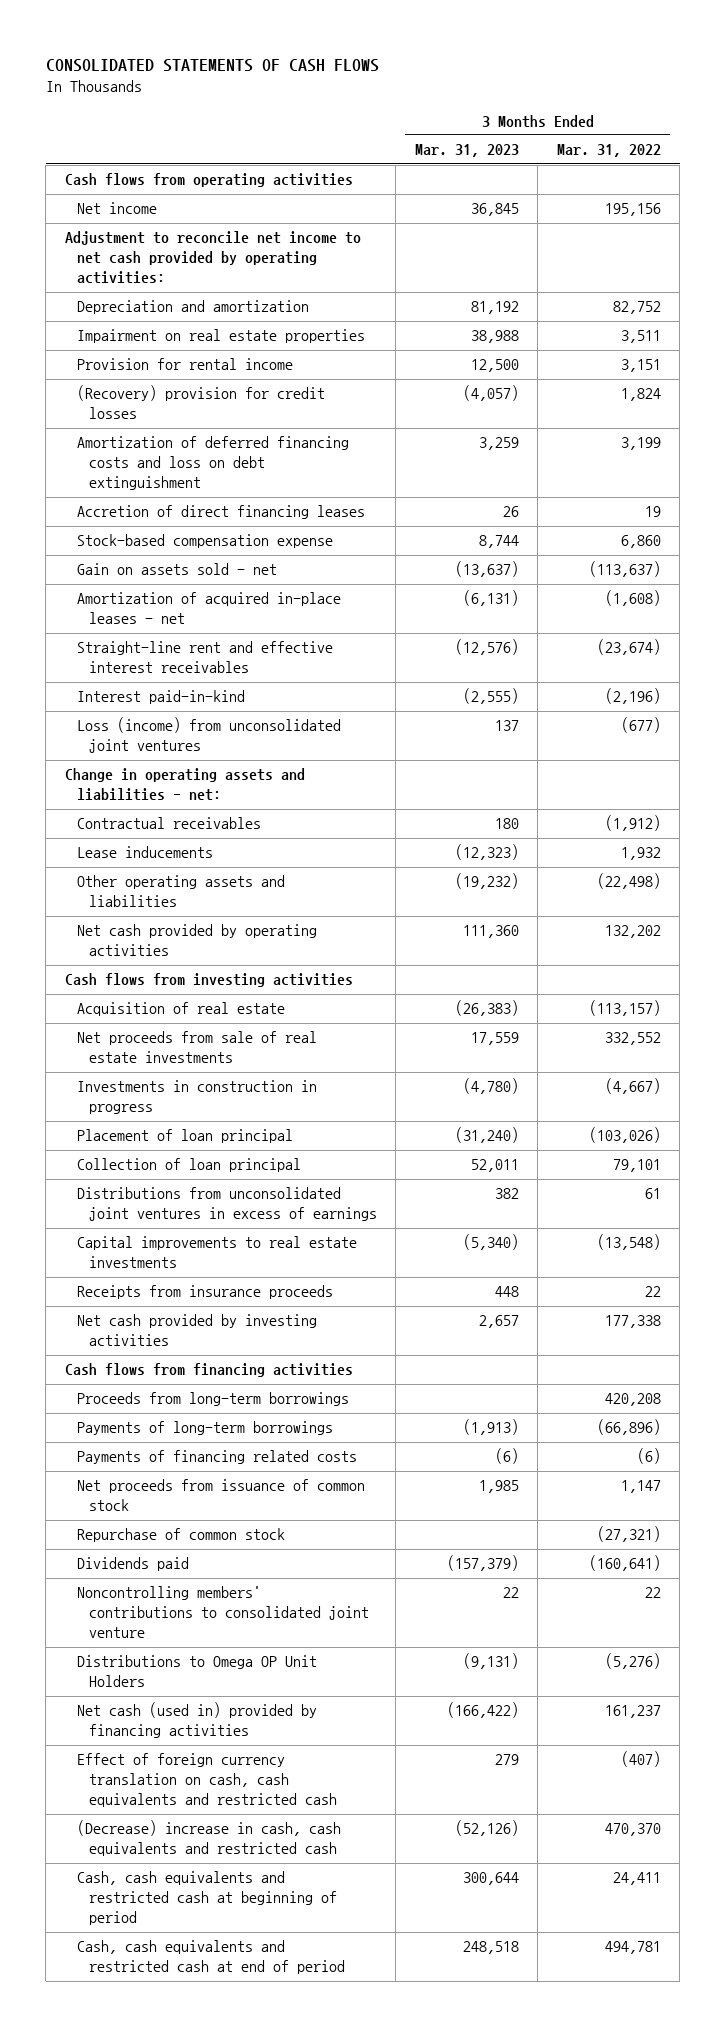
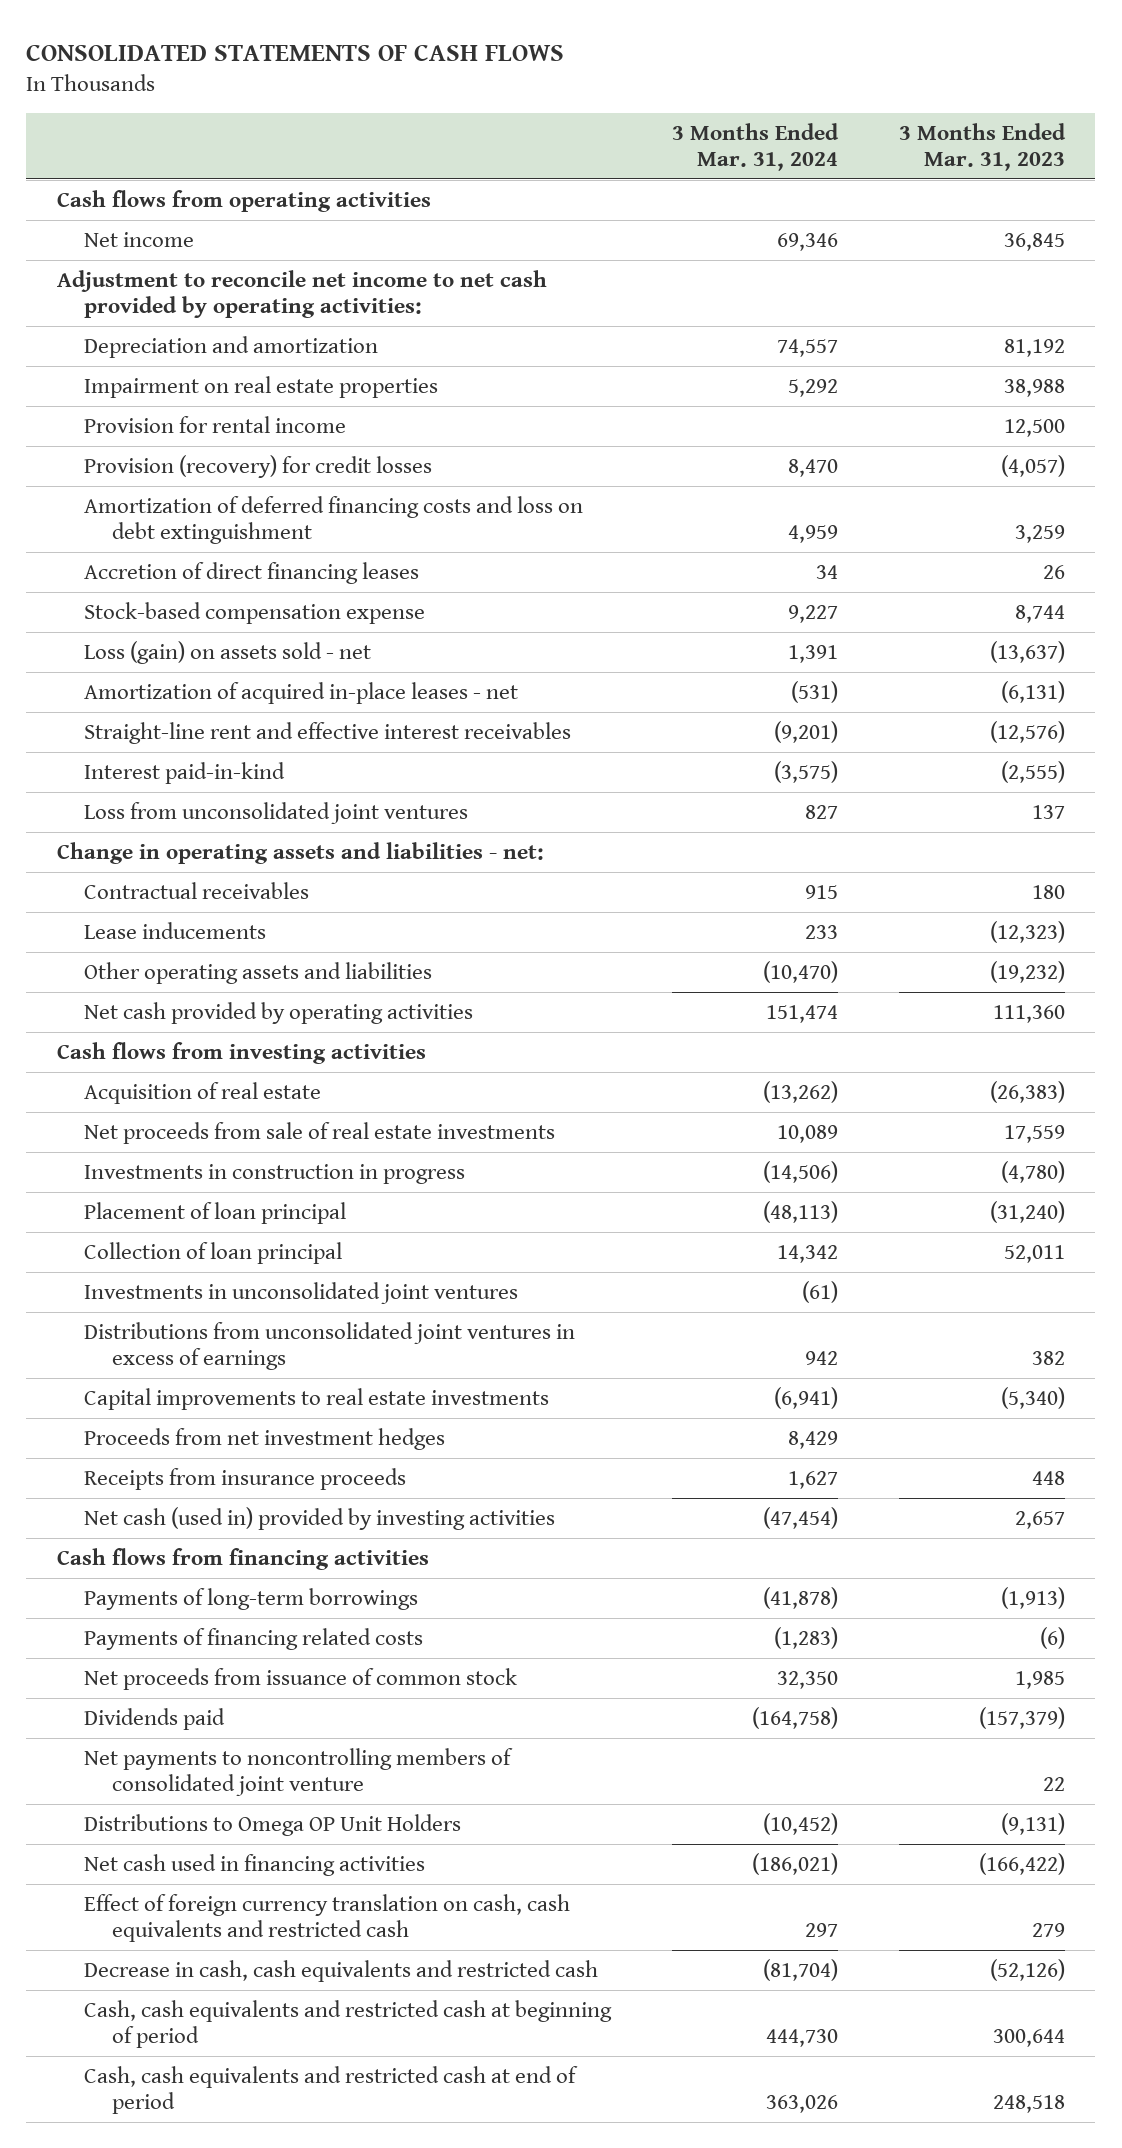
[556,144,661,158] Mar. 31, 2022 -> none
none -> [672,122,840,171] 3 Months Ended Mar. 31, 2024
[76,385,325,420] (Recovery) provision for credit losses -> [84,455,433,479] Provision (recovery) for credit losses
[76,563,277,576] Gain on assets sold - net -> [84,641,372,665] Loss (gain) on assets sold - net
[76,717,341,754] Loss (income) from unconsolidated joint ventures -> [84,802,469,825] Loss from unconsolidated joint ventures
none -> [84,1282,519,1305] Investments in unconsolidated joint ventures
none -> [84,1428,446,1451] Proceeds from net investment hedges
[76,1314,317,1347] Net cash provided by investing activities -> [84,1507,556,1531] Net cash (used in) provided by investing activities
[76,1392,349,1407] Proceeds from long-term borrowings -> none
[76,1528,285,1543] Repurchase of common stock -> none
[76,1586,369,1639] Noncontrolling members' contributions to consolidated joint venture -> [84,1748,514,1796] Net payments to noncontrolling members of consolidated joint venture
[76,1702,317,1739] Net cash (used in) provided by financing activities -> [84,1854,426,1877] Net cash used in financing activities
[76,1820,341,1857] (Decrease) increase in cash, cash equivalents and restricted cash -> [84,1960,599,1983] Decrease in cash, cash equivalents and restricted cash

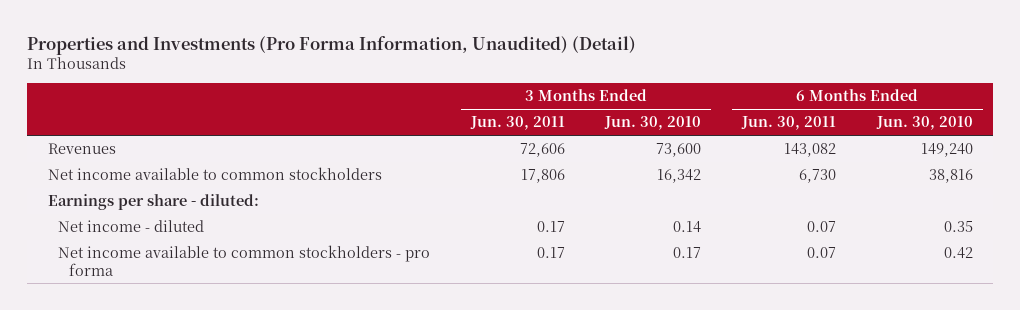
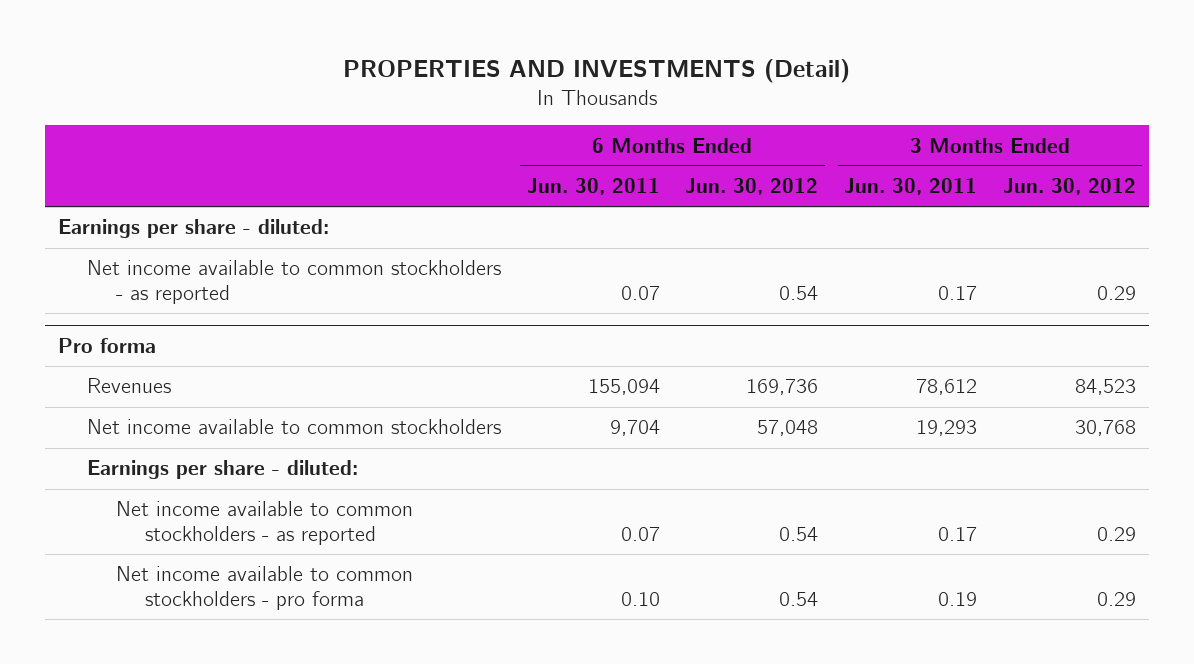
[27,35,637,55] Properties and Investments (Pro Forma Information, Unaudited) (Detail) -> [342,58,850,83] PROPERTIES AND INVESTMENTS (Detail)
[604,116,702,131] Jun. 30, 2010 -> none
[875,116,973,131] Jun. 30, 2010 -> none
none -> [685,178,819,196] Jun. 30, 2012
none -> [1002,178,1136,196] Jun. 30, 2012
[47,143,116,155] Revenues -> none
[47,167,382,181] Net income available to common stockholders -> none
[58,220,205,233] Net income - diluted -> [86,260,501,305] Net income available to common stockholders - as reported
none -> [57,337,156,353] Pro forma
none -> [86,378,171,394] Revenues
none -> [86,419,501,435] Net income available to common stockholders
none -> [86,460,358,480] Earnings per share - diluted:
none -> [115,501,413,546] Net income available to common stockholders - as reported
[536,247,565,259] 0.17 -> [938,592,978,607] 0.19
[806,247,836,259] 0.07 -> [620,592,660,607] 0.10

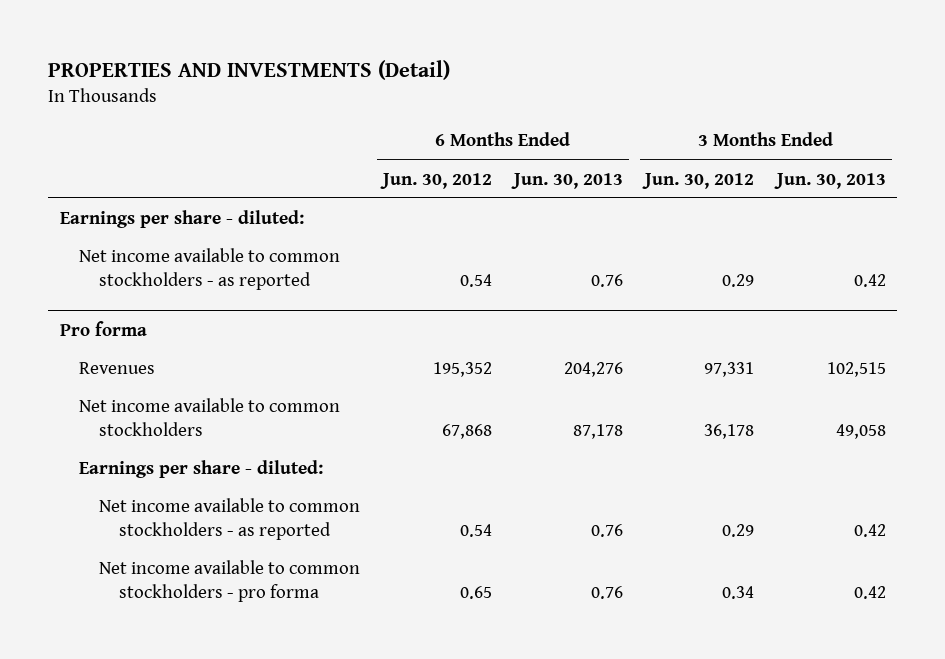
[526,178,660,196] Jun. 30, 2011 -> none
[844,178,978,196] Jun. 30, 2011 -> none
none -> [510,172,623,189] Jun. 30, 2013
none -> [773,172,886,189] Jun. 30, 2013
[746,379,819,396] 169,736 -> [432,361,492,377] 195,352
[1074,379,1136,396] 84,523 -> [704,361,755,377] 97,331
[757,420,819,437] 57,048 -> [441,423,492,439] 67,868
[1074,420,1136,437] 30,768 -> [704,423,755,439] 36,178
[779,592,819,607] 0.54 -> [459,585,492,599] 0.65
[1096,592,1136,607] 0.29 -> [722,585,755,599] 0.34

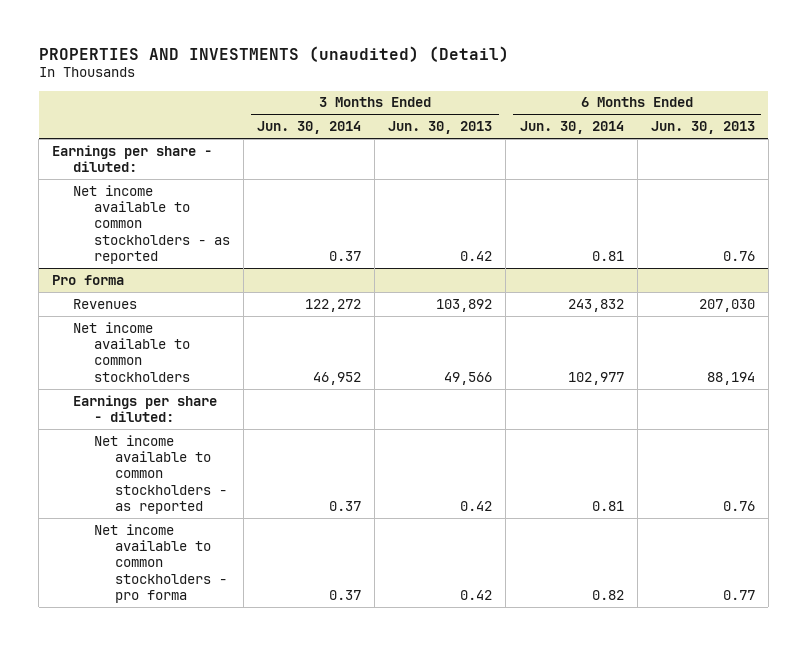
[48,60,451,81] PROPERTIES AND INVESTMENTS (Detail) -> [38,45,509,62] PROPERTIES AND INVESTMENTS (unaudited) (Detail)
[379,172,492,189] Jun. 30, 2012 -> none
[642,172,755,189] Jun. 30, 2012 -> none
none -> [257,121,362,135] Jun. 30, 2014
none -> [519,121,624,135] Jun. 30, 2014
[563,361,623,377] 204,276 -> [698,298,755,312] 207,030
[826,361,886,377] 102,515 -> [436,298,493,312] 103,892
[572,423,623,439] 87,178 -> [706,371,755,385] 88,194
[835,423,886,439] 49,058 -> [444,371,493,385] 49,566
[590,585,623,599] 0.76 -> [722,590,755,601] 0.77

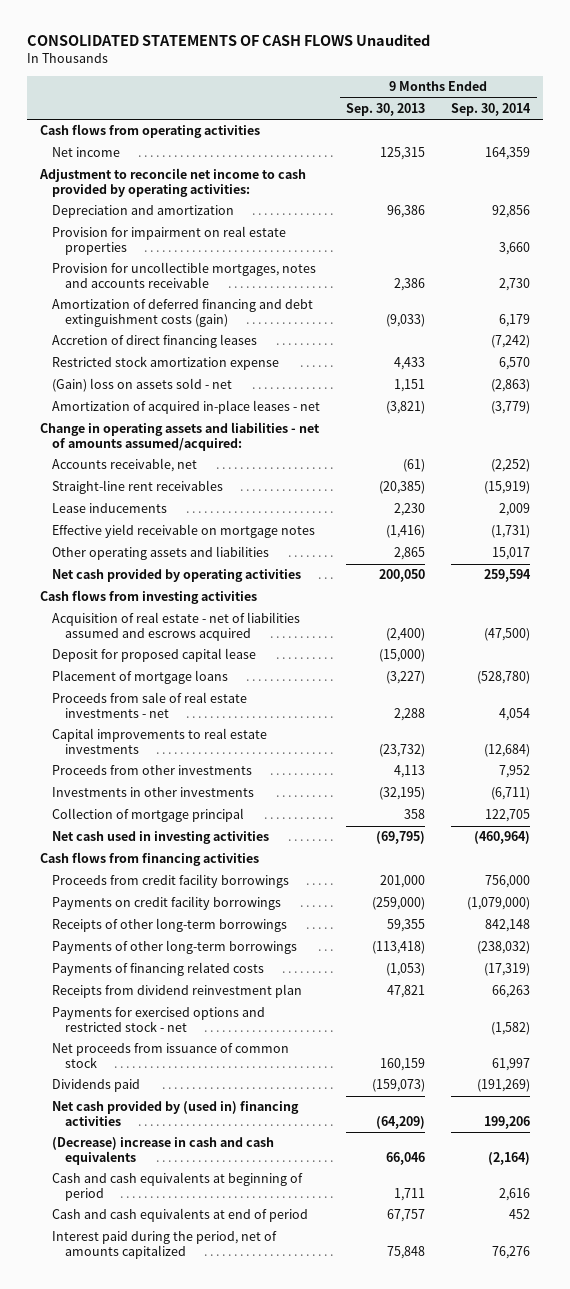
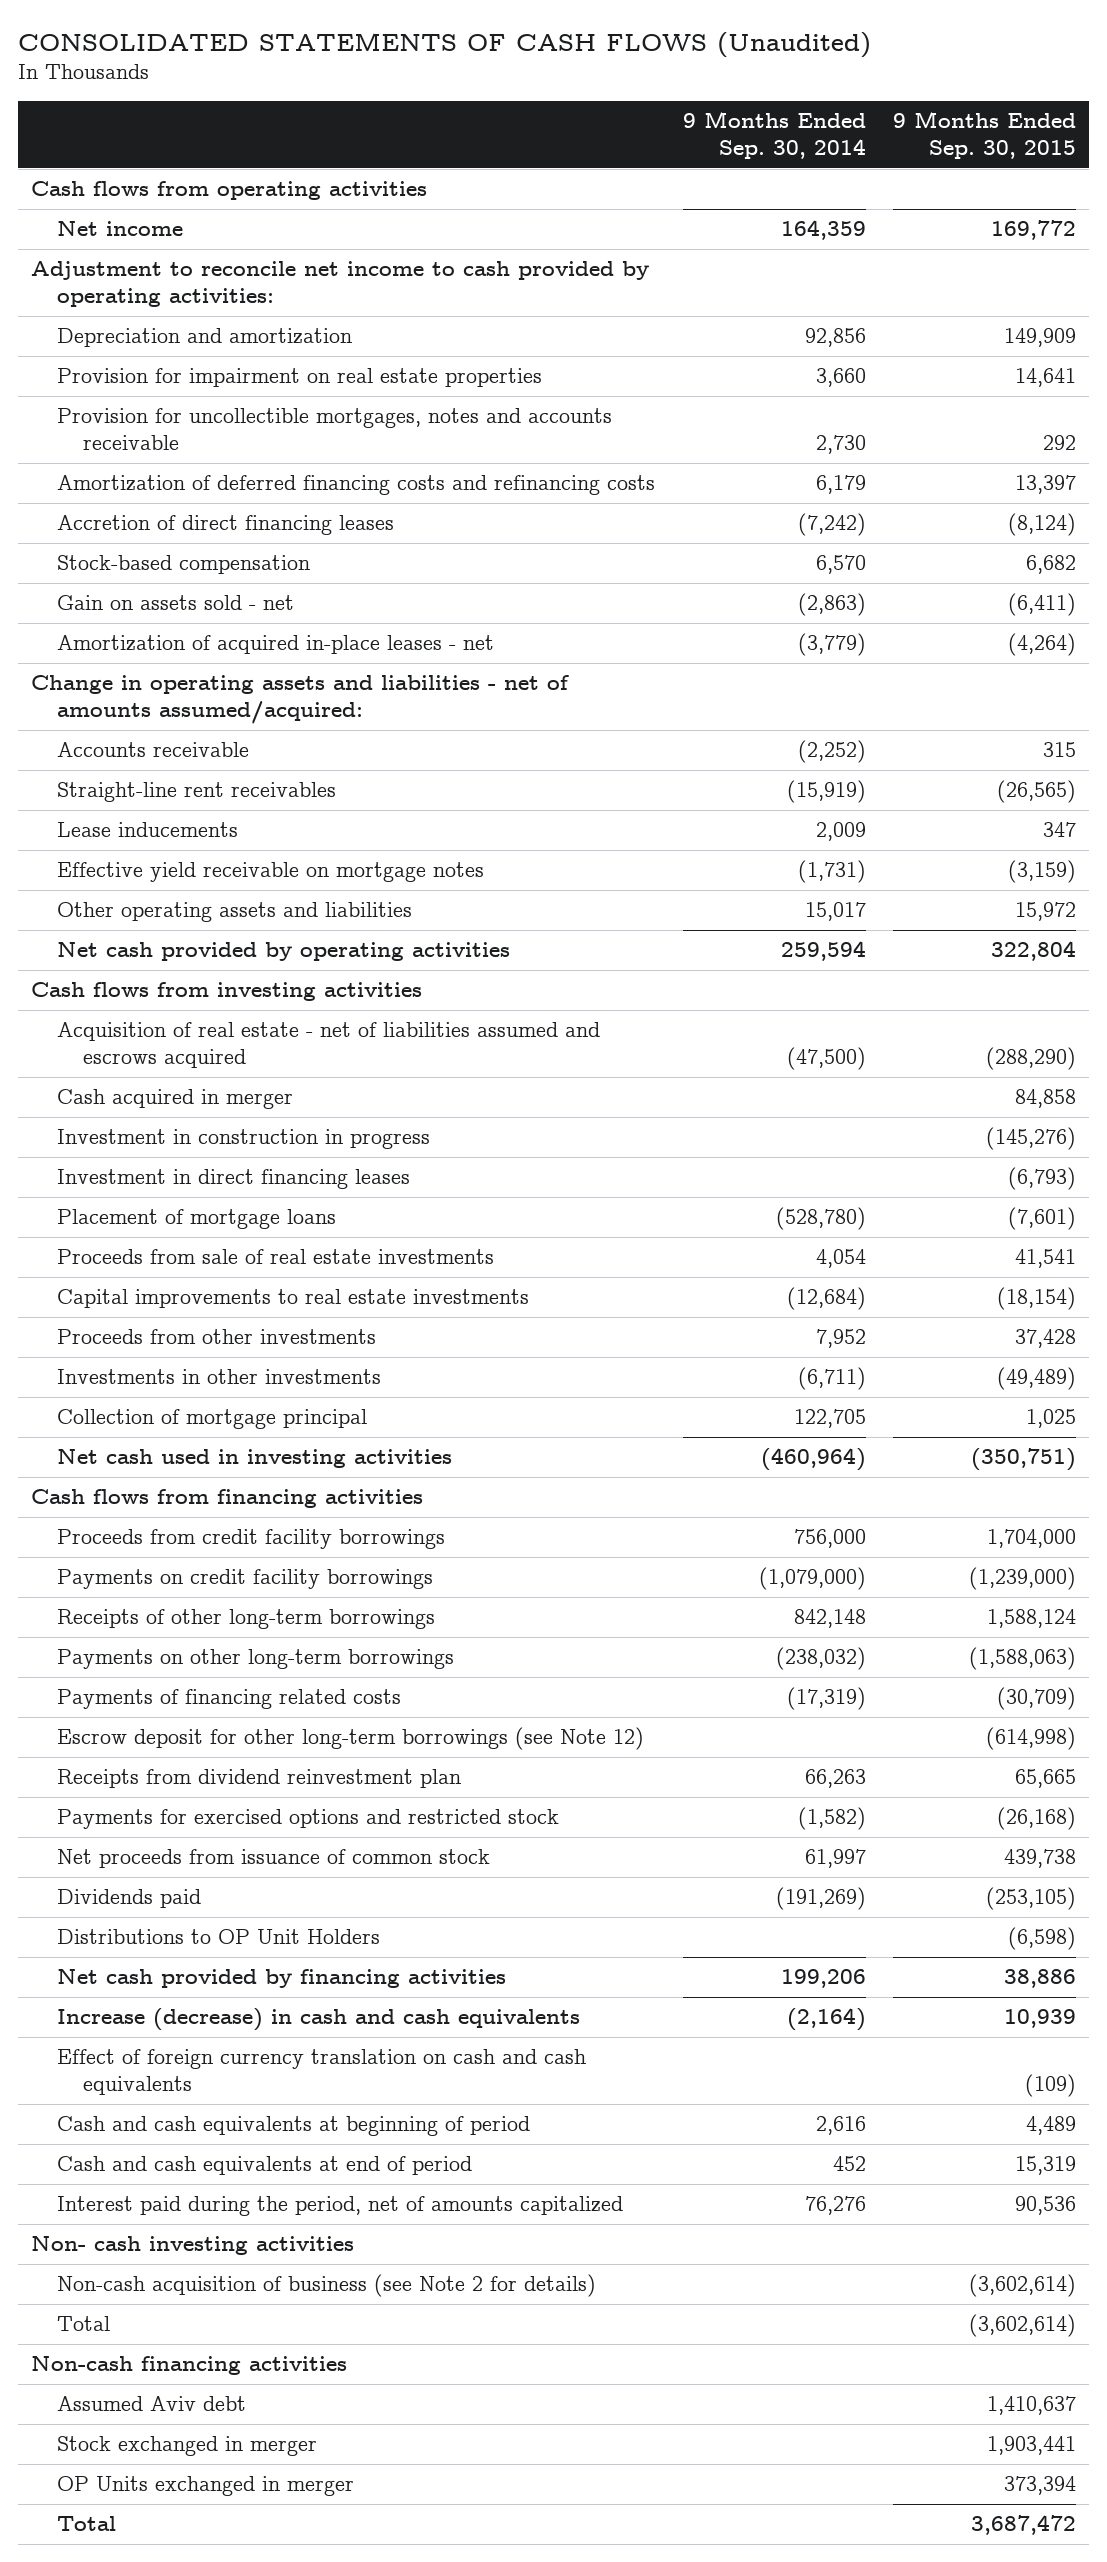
[26,34,430,47] CONSOLIDATED STATEMENTS OF CASH FLOWS Unaudited -> [17,31,871,58] CONSOLIDATED STATEMENTS OF CASH FLOWS (Unaudited)
[346,102,426,116] Sep. 30, 2013 -> none
none -> [892,111,1076,160] 9 Months Ended Sep. 30, 2015
[52,299,314,327] Amortization of deferred financing and debt extinguishment costs (gain) -> [57,475,656,496] Amortization of deferred financing costs and refinancing costs
[52,356,280,371] Restricted stock amortization expense -> [57,555,311,575] Stock-based compensation
[52,378,233,393] (Gain) loss on assets sold - net -> [57,595,295,611] Gain on assets sold - net
[52,458,198,473] Accounts receivable, net -> [57,742,250,758] Accounts receivable
[52,648,257,663] Deposit for proposed capital lease -> none
none -> [57,1089,294,1110] Cash acquired in merger
none -> [57,1129,431,1150] Investment in construction in progress
none -> [57,1169,411,1190] Investment in direct financing leases
[52,692,248,718] Proceeds from sale of real estate investments - net -> [57,1249,495,1265] Proceeds from sale of real estate investments
[52,940,298,955] Payments of other long-term borrowings -> [57,1649,455,1670] Payments on other long-term borrowings
none -> [57,1727,645,1751] Escrow deposit for other long-term borrowings (see Note 12)
[52,1007,266,1032] Payments for exercised options and restricted stock - net -> [57,1809,560,1830] Payments for exercised options and restricted stock
none -> [57,1929,381,1945] Distributions to OP Unit Holders
[52,1101,300,1126] Net cash provided by (used in) financing activities -> [57,1969,507,1989] Net cash provided by financing activities
[52,1137,275,1165] (Decrease) increase in cash and cash equivalents -> [57,2008,581,2032] Increase (decrease) in cash and cash equivalents
none -> [57,2049,587,2096] Effect of foreign currency translation on cash and cash equivalents
none -> [31,2236,355,2256] Non- cash investing activities
none -> [57,2274,597,2298] Non-cash acquisition of business (see Note 2 for details)
none -> [57,2316,111,2332] Total
none -> [31,2356,348,2376] Non-cash financing activities
none -> [57,2396,247,2412] Assumed Aviv debt
none -> [57,2436,318,2457] Stock exchanged in merger
none -> [57,2476,355,2497] OP Units exchanged in merger
none -> [57,2516,117,2532] Total

